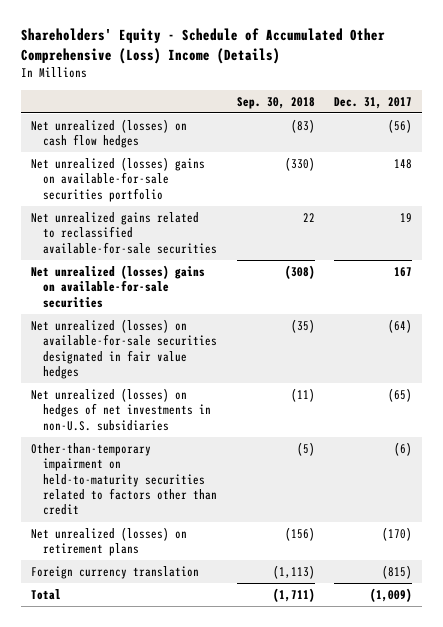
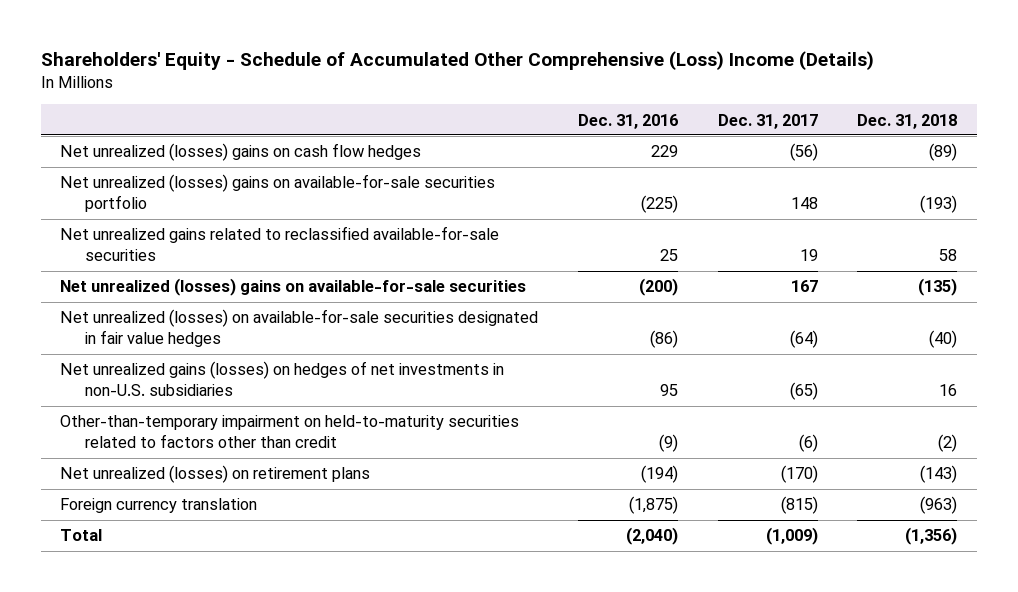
[236,96,315,109] Sep. 30, 2018 -> none
none -> [578,113,679,129] Dec. 31, 2016
none -> [857,113,958,129] Dec. 31, 2018
[30,118,187,149] Net unrealized (losses) on cash flow hedges -> [60,143,422,162] Net unrealized (losses) gains on cash flow hedges
[30,387,212,431] Net unrealized (losses) on hedges of net investments in non-U.S. subsidiaries -> [60,361,505,397] Net unrealized gains (losses) on hedges of net investments in non-U.S. subsidiaries

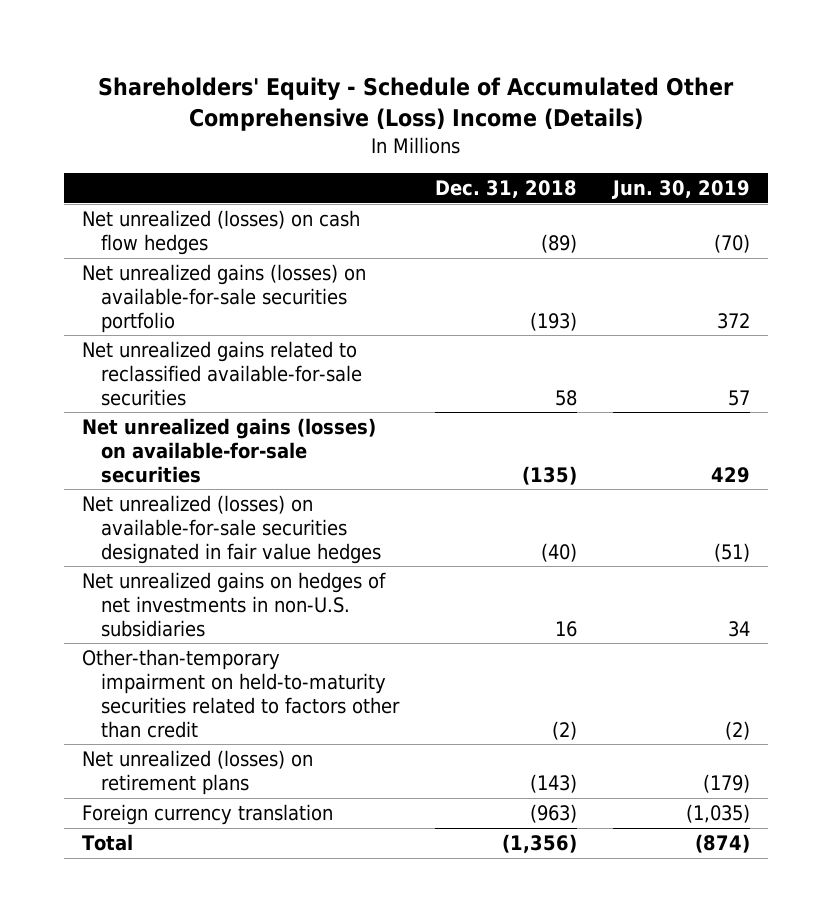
[578,113,679,129] Dec. 31, 2016 -> none
[717,113,818,129] Dec. 31, 2017 -> none
none -> [611,180,750,200] Jun. 30, 2019
[60,143,422,162] Net unrealized (losses) gains on cash flow hedges -> [81,210,360,256] Net unrealized (losses) on cash flow hedges
[60,174,496,213] Net unrealized (losses) gains on available-for-sale securities portfolio -> [81,264,366,333] Net unrealized gains (losses) on available-for-sale securities portfolio
[60,278,527,297] Net unrealized (losses) gains on available-for-sale securities -> [81,418,376,483] Net unrealized gains (losses) on available-for-sale securities
[60,361,505,397] Net unrealized gains (losses) on hedges of net investments in non-U.S. subsidiaries -> [81,572,386,637] Net unrealized gains on hedges of net investments in non-U.S. subsidiaries

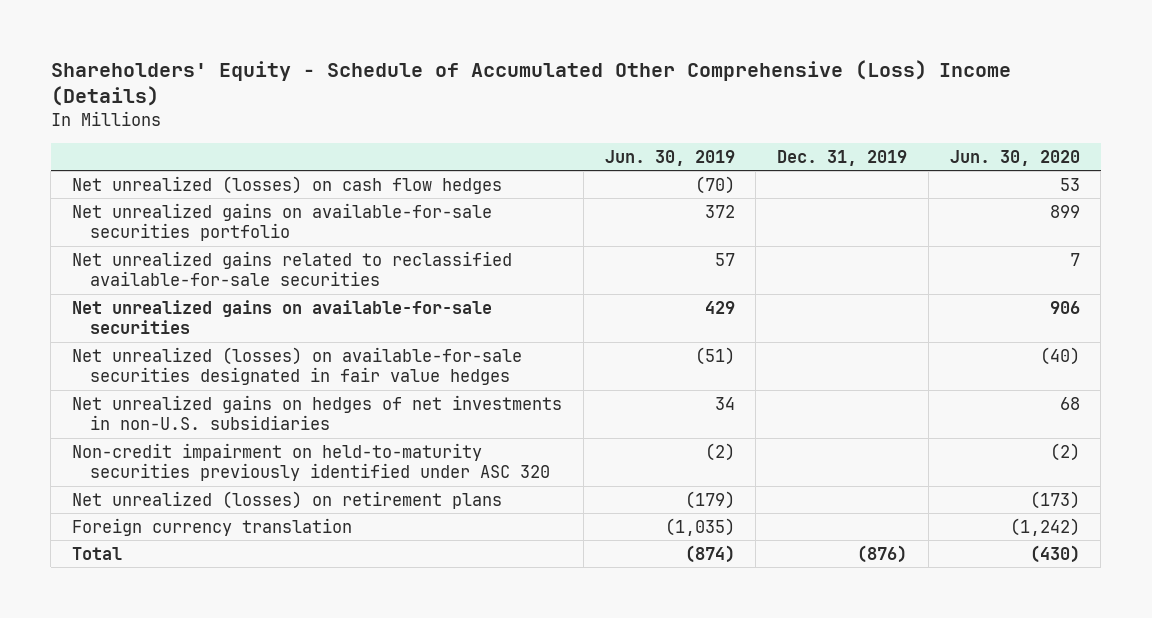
[435,180,578,199] Dec. 31, 2018 -> none
none -> [777,149,908,166] Dec. 31, 2019
none -> [949,149,1080,166] Jun. 30, 2020
[81,264,366,333] Net unrealized gains (losses) on available-for-sale securities portfolio -> [72,202,493,242] Net unrealized gains on available-for-sale securities portfolio
[81,418,376,483] Net unrealized gains (losses) on available-for-sale securities -> [72,299,493,335] Net unrealized gains on available-for-sale securities
[81,649,401,738] Other-than-temporary impairment on held-to-maturity securities related to factors other than credit -> [72,442,551,482] Non-credit impairment on held-to-maturity securities previously identified under ASC 320

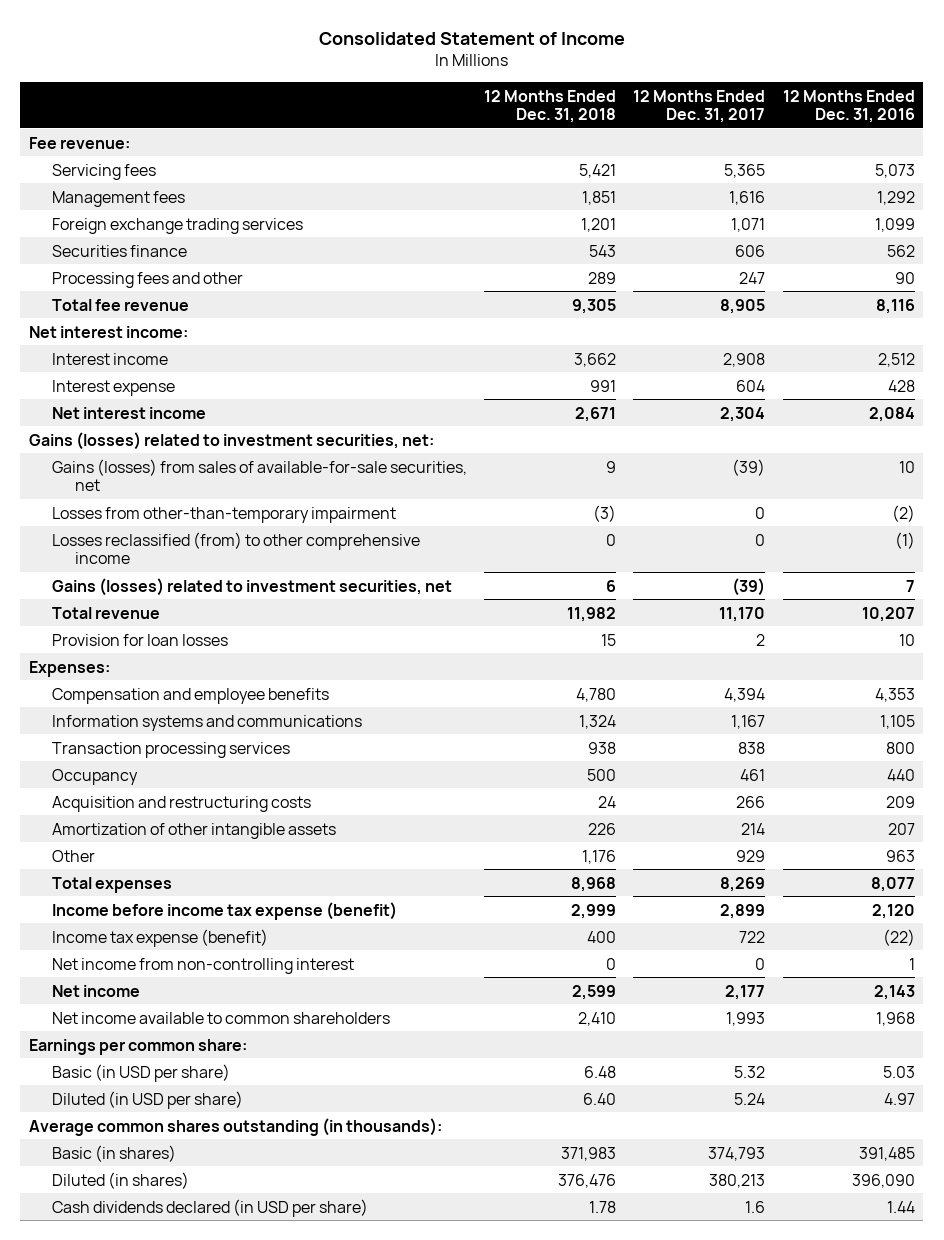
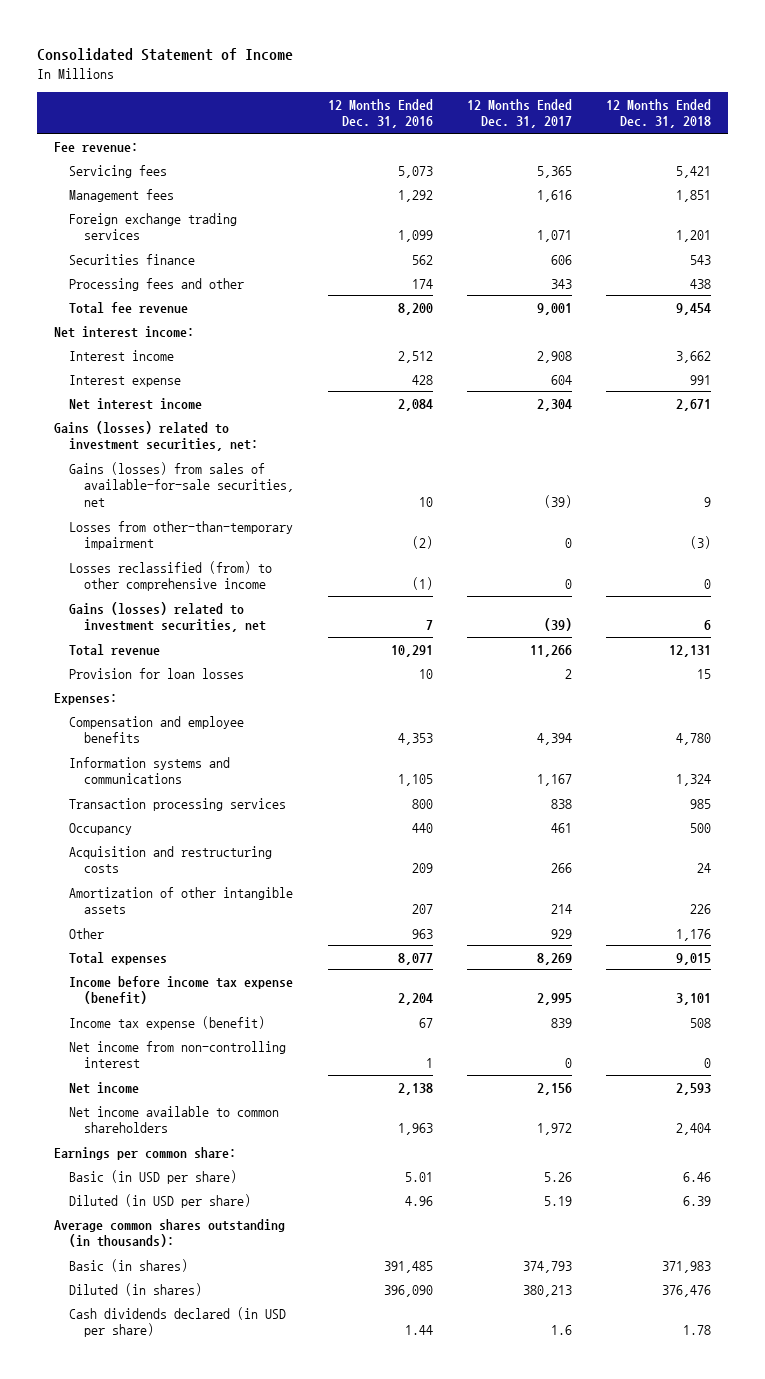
[588,271,617,284] 289 -> [690,278,712,289] 438
[739,271,766,284] 247 -> [551,278,573,289] 343
[894,271,915,284] 90 -> [411,278,433,289] 174
[572,298,617,314] 9,305 -> [676,302,712,315] 9,454
[720,298,766,314] 8,905 -> [537,302,573,315] 9,001
[875,298,915,314] 8,116 -> [397,302,433,315] 8,200
[567,606,617,622] 11,982 -> [669,644,712,657] 12,131
[719,606,766,622] 11,170 -> [530,644,573,657] 11,266
[861,606,915,622] 10,207 -> [390,644,433,657] 10,291
[588,741,617,754] 938 -> [690,798,712,809] 985
[571,876,617,892] 8,968 -> [676,952,712,965] 9,015
[571,903,617,919] 2,999 -> [676,993,712,1006] 3,101
[720,903,766,919] 2,899 -> [537,993,573,1006] 2,995
[871,903,915,919] 2,120 -> [397,993,433,1006] 2,204
[587,930,617,943] 400 -> [690,1017,712,1028] 508
[739,930,766,943] 722 -> [551,1017,573,1028] 839
[882,928,915,946] (22) -> [418,1017,433,1028] 67
[572,984,617,1000] 2,599 -> [676,1082,712,1095] 2,593
[725,984,766,1000] 2,177 -> [537,1082,573,1095] 2,156
[873,984,915,1000] 2,143 -> [397,1082,433,1095] 2,138
[578,1011,617,1026] 2,410 -> [676,1123,712,1136] 2,404
[726,1011,766,1026] 1,993 -> [537,1123,573,1136] 1,972
[875,1011,915,1026] 1,968 -> [397,1123,433,1136] 1,963
[584,1065,617,1078] 6.48 -> [683,1171,712,1182] 6.46
[734,1065,766,1078] 5.32 -> [544,1171,573,1182] 5.26
[882,1065,915,1078] 5.03 -> [404,1171,433,1182] 5.01
[583,1092,617,1105] 6.40 -> [683,1195,712,1206] 6.39
[734,1092,766,1105] 5.24 -> [544,1195,573,1206] 5.19
[883,1092,915,1105] 4.97 -> [404,1195,433,1206] 4.96

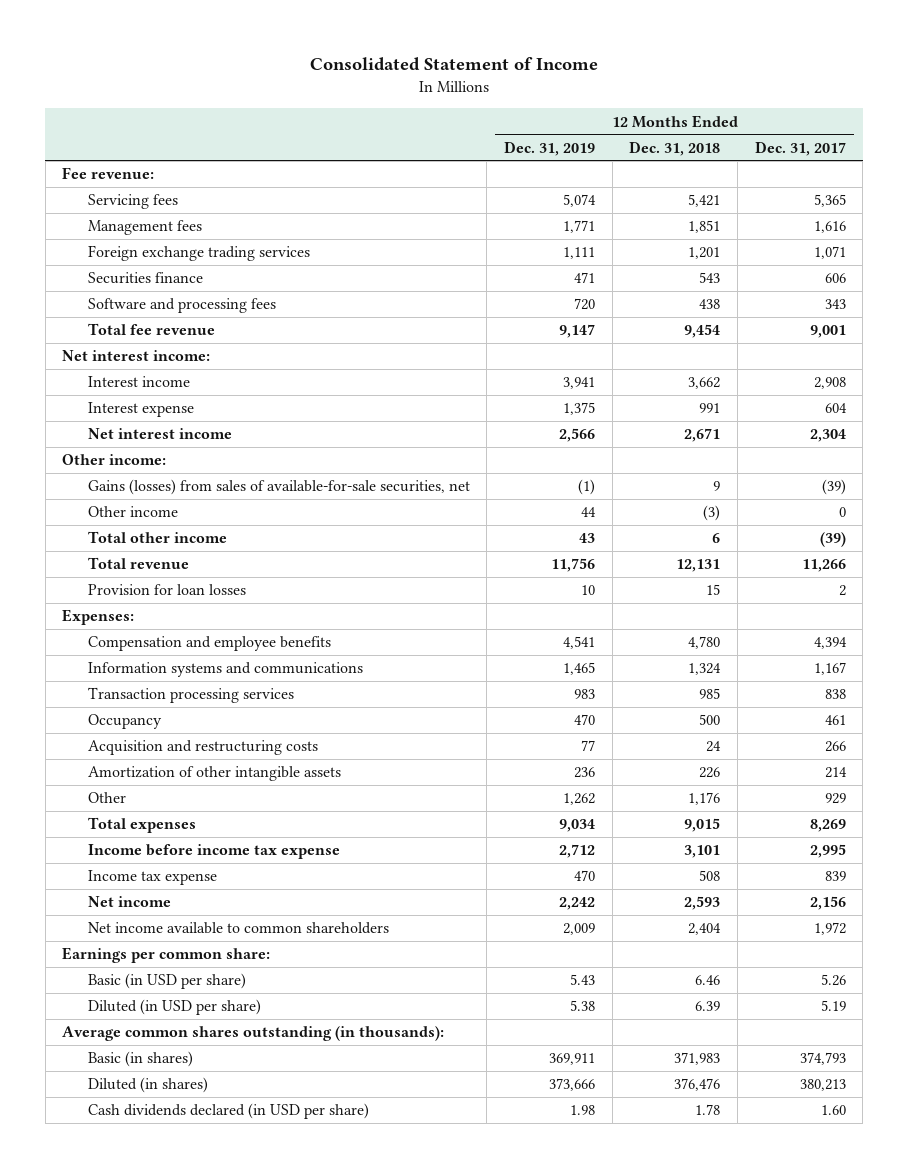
[327,98,433,129] 12 Months Ended Dec. 31, 2016 -> none
none -> [504,140,596,156] Dec. 31, 2019
[68,277,244,291] Processing fees and other -> [87,298,276,314] Software and processing fees
[53,420,258,452] Gains (losses) related to investment securities, net: -> [62,454,167,466] Other income:
[68,520,293,551] Losses from other-than-temporary impairment -> none
[68,560,272,592] Losses reclassified (from) to other comprehensive income -> none
none -> [87,506,178,518] Other income
[68,601,266,633] Gains (losses) related to investment securities, net -> [87,531,227,544] Total other income
[68,1040,286,1069] Net income from non-controlling interest -> none
[68,975,293,1005] Income before income tax expense (benefit) -> [87,844,340,860] Income before income tax expense
[68,1015,265,1030] Income tax expense (benefit) -> [87,870,217,886] Income tax expense
[551,1325,573,1336] 1.6 -> [820,1105,846,1116] 1.60

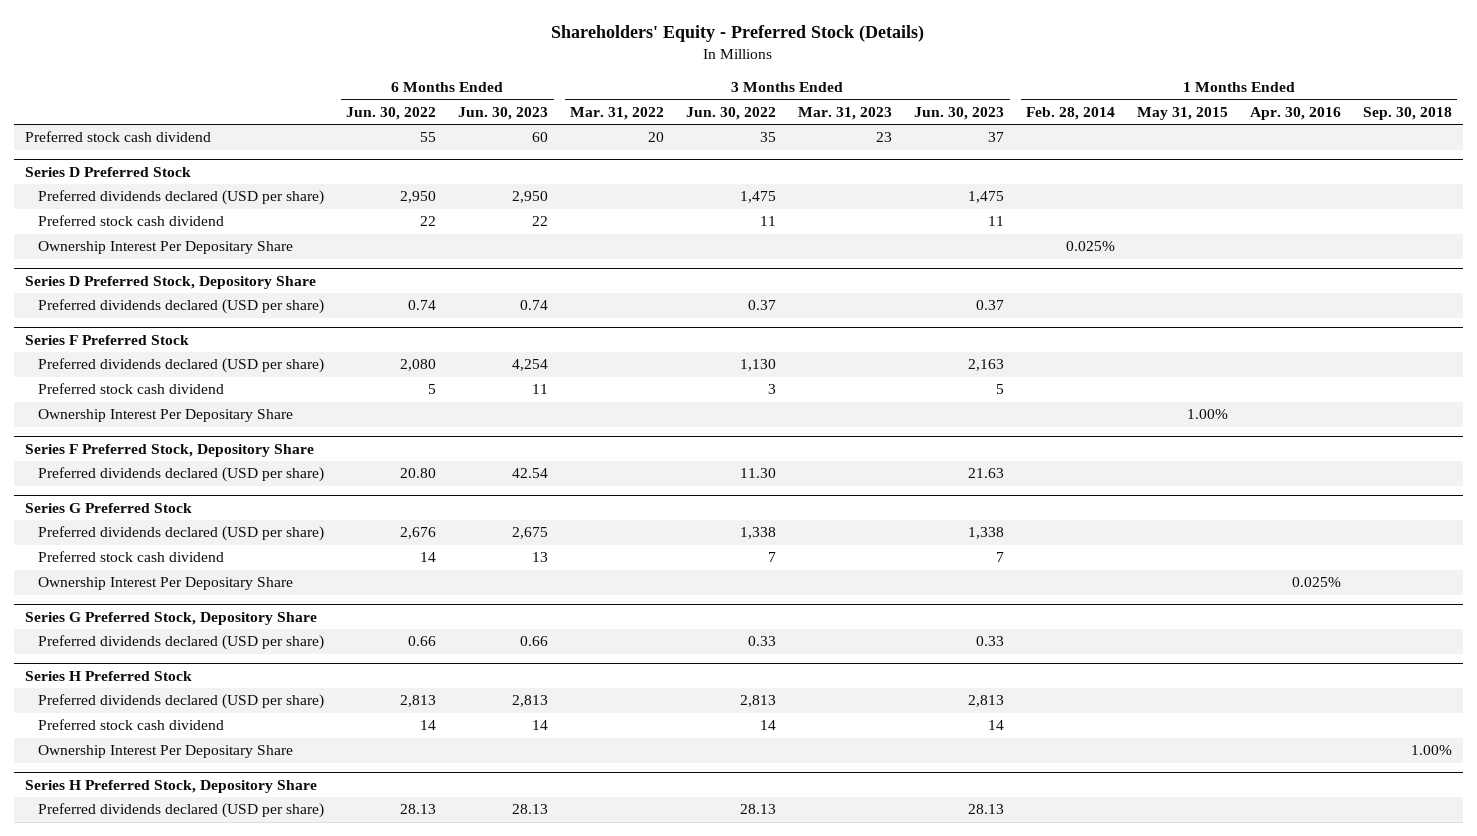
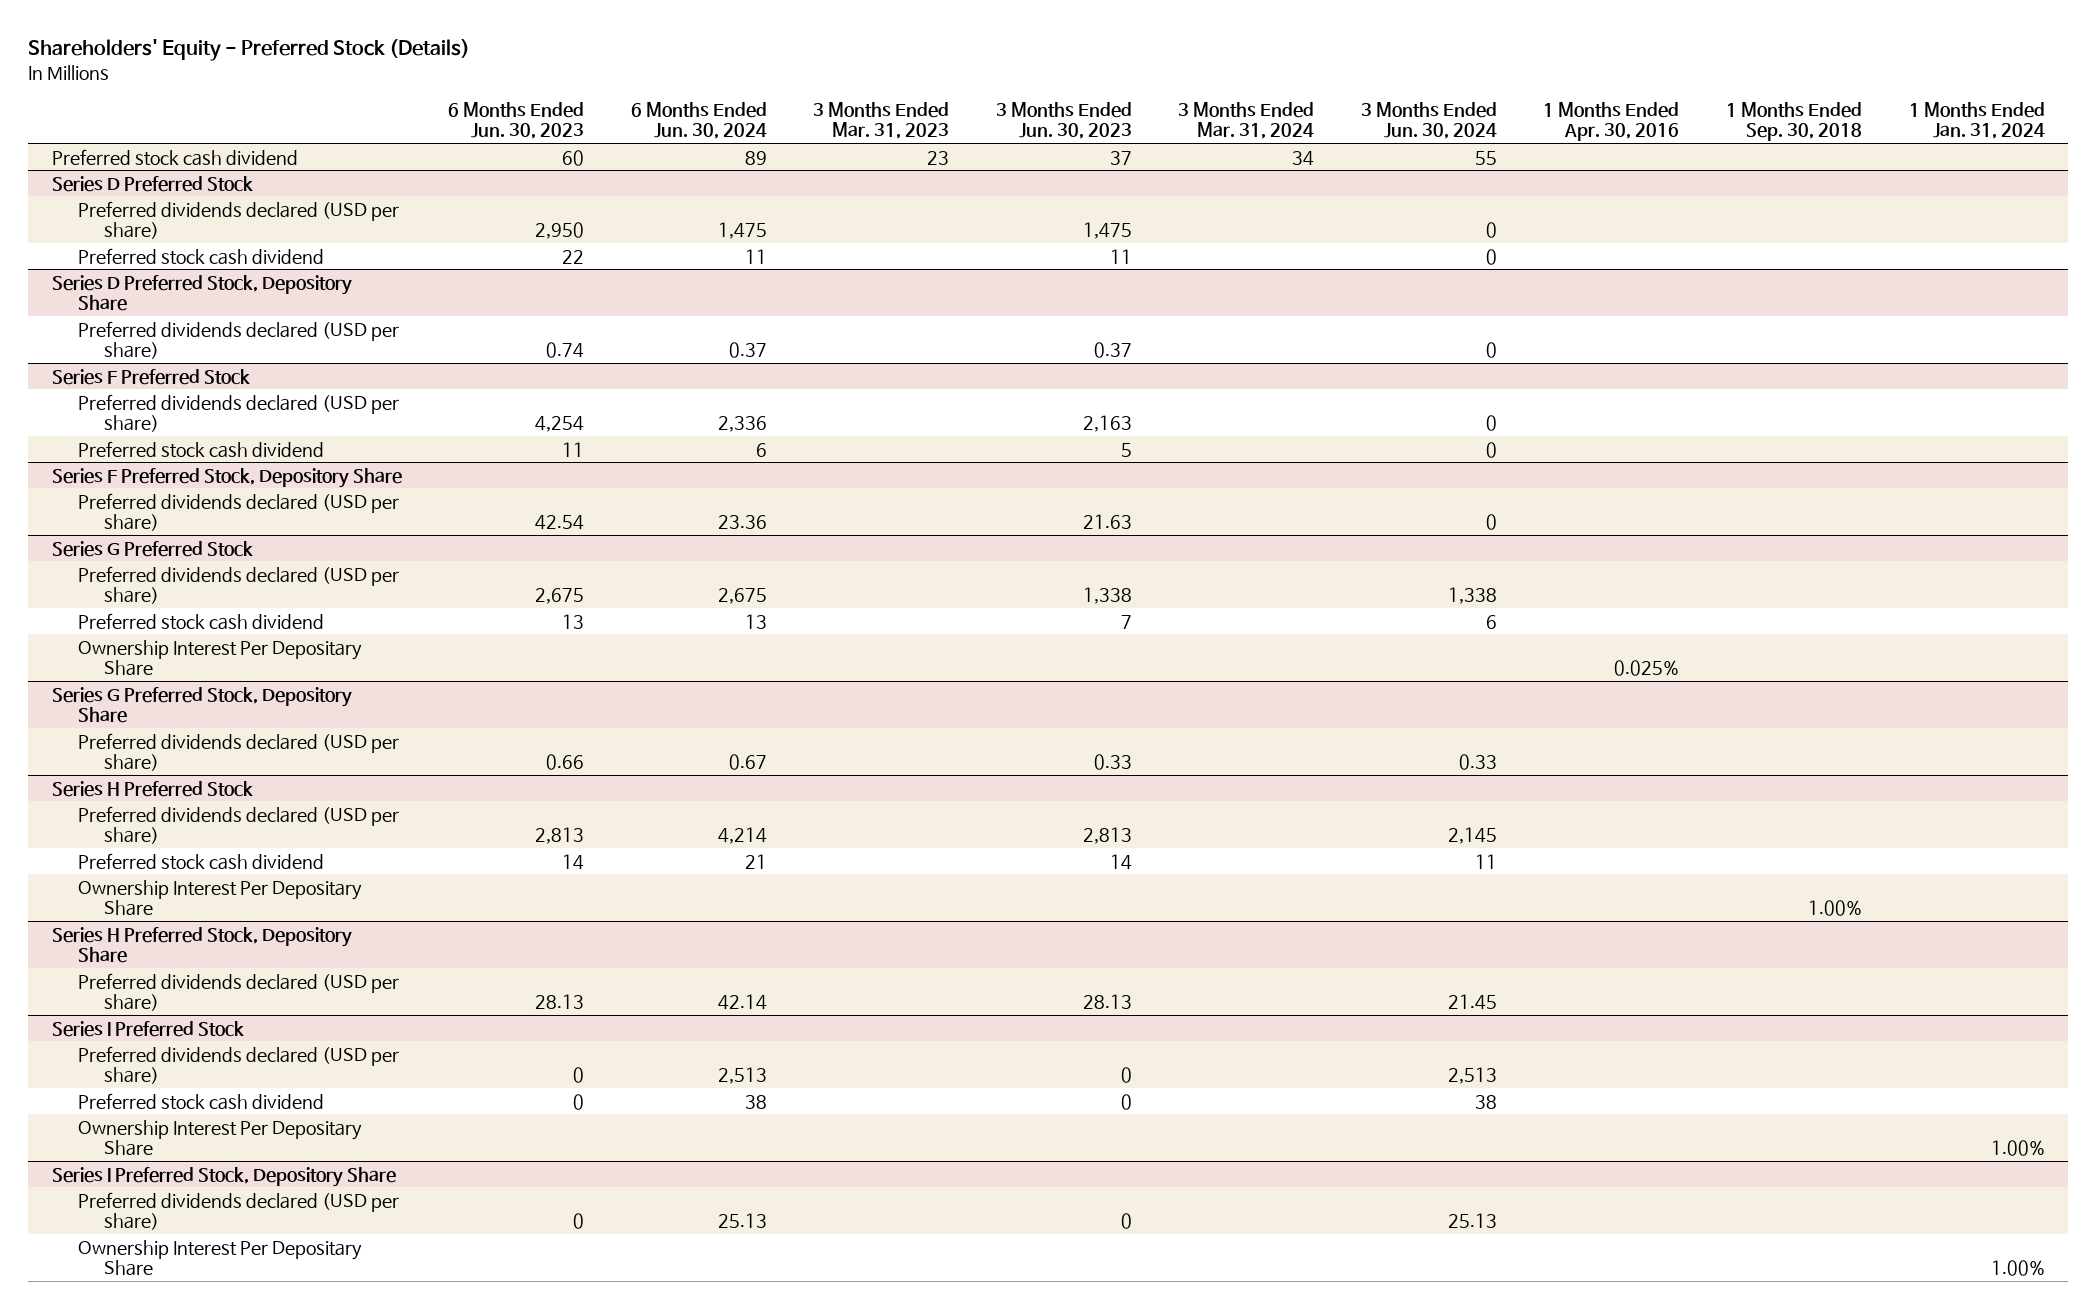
[346,107,437,121] Jun. 30, 2022 -> none
[570,107,665,121] Mar. 31, 2022 -> none
[686,107,777,121] Jun. 30, 2022 -> none
[1026,107,1116,121] Feb. 28, 2014 -> none
[1137,107,1229,121] May 31, 2015 -> none
none -> [630,102,767,140] 6 Months Ended Jun. 30, 2024
none -> [1178,102,1315,140] 3 Months Ended Mar. 31, 2024
none -> [1360,102,1497,140] 3 Months Ended Jun. 30, 2024
none -> [1908,102,2045,140] 1 Months Ended Jan. 31, 2024
[38,241,294,255] Ownership Interest Per Depositary Share -> none
[38,409,294,423] Ownership Interest Per Depositary Share -> none
none -> [51,1020,244,1037] Series I Preferred Stock
none -> [77,1045,399,1084] Preferred dividends declared (USD per share)
none -> [77,1092,324,1110] Preferred stock cash dividend
none -> [77,1119,362,1156] Ownership Interest Per Depositary Share
none -> [51,1166,396,1187] Series I Preferred Stock, Depository Share
none -> [77,1191,399,1230] Preferred dividends declared (USD per share)
none -> [77,1239,362,1276] Ownership Interest Per Depositary Share

